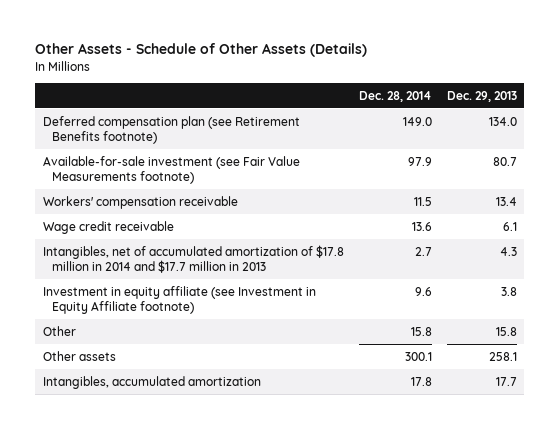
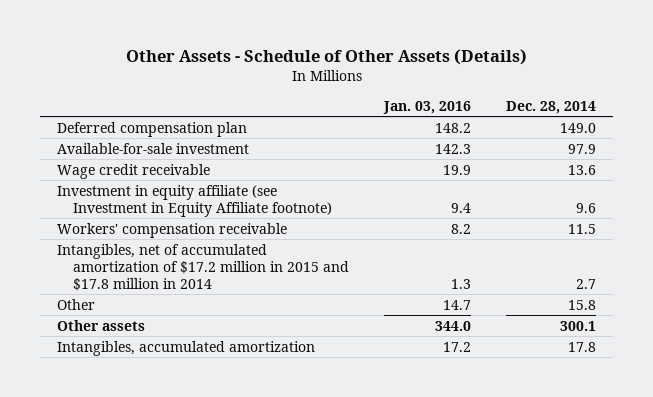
[446,90,517,102] Dec. 29, 2013 -> none
none -> [382,101,471,115] Jan. 03, 2016
[42,115,300,144] Deferred compensation plan (see Retirement Benefits footnote) -> [57,121,248,137] Deferred compensation plan
[42,155,300,184] Available-for-sale investment (see Fair Value Measurements footnote) -> [57,142,250,154] Available-for-sale investment
[42,244,344,273] Intangibles, net of accumulated amortization of $17.8 million in 2014 and $17.7 million in 2013 -> none
[42,195,238,209] Workers' compensation receivable -> [57,222,288,238] Workers' compensation receivable
none -> [57,243,349,291] Intangibles, net of accumulated amortization of $17.2 million in 2015 and $17.8 million in 2014

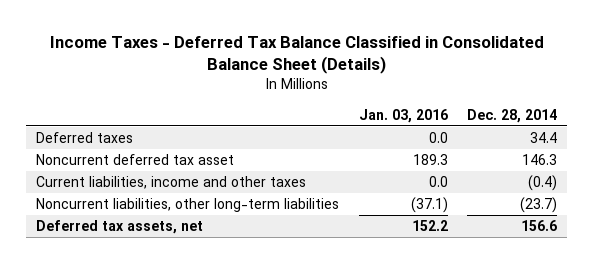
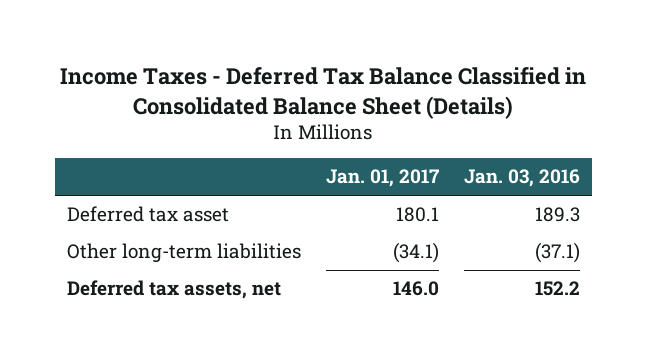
[467,108,558,123] Dec. 28, 2014 -> none
none -> [325,169,439,188] Jan. 01, 2017
[35,132,133,144] Deferred taxes -> none
[35,176,306,190] Current liabilities, income and other taxes -> none
[35,154,234,166] Noncurrent deferred tax asset -> [67,206,230,223] Deferred tax asset
[35,198,339,213] Noncurrent liabilities, other long-term liabilities -> [67,243,302,264] Other long-term liabilities

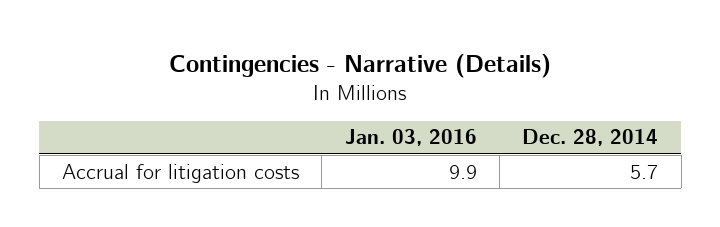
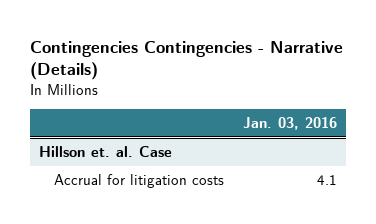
[169,53,552,78] Contingencies - Narrative (Details) -> [30,40,344,81] Contingencies Contingencies - Narrative (Details)
[522,129,659,147] Dec. 28, 2014 -> none
none -> [39,145,173,157] Hillson et. al. Case
[448,164,477,179] 9.9 -> [316,174,337,185] 4.1

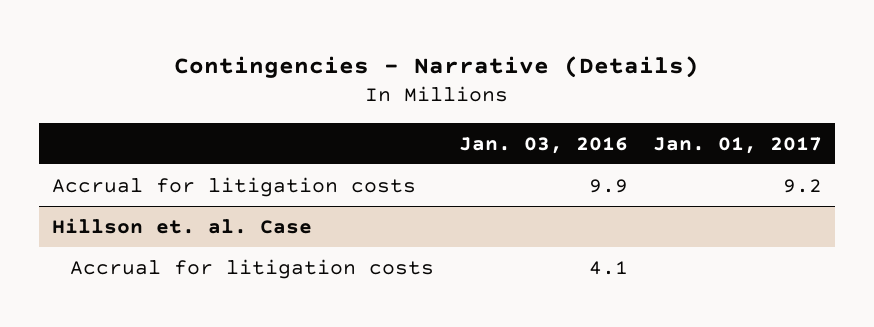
[30,40,344,81] Contingencies Contingencies - Narrative (Details) -> [174,55,700,78] Contingencies - Narrative (Details)
none -> [653,136,823,154] Jan. 01, 2017
none -> [52,176,417,197] Accrual for litigation costs

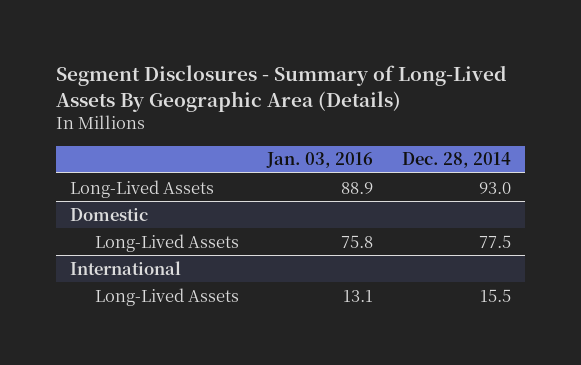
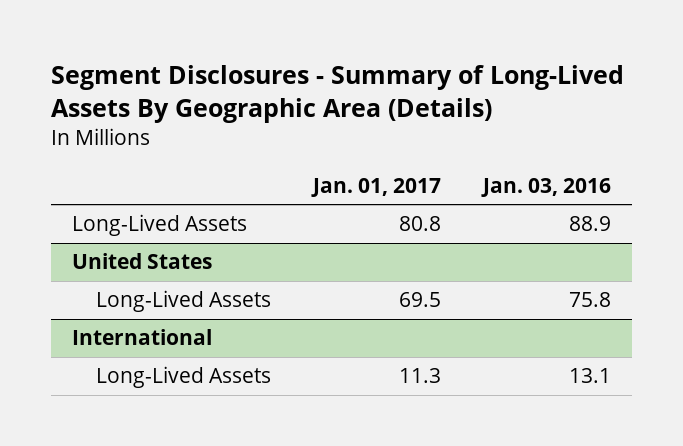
[401,152,511,169] Dec. 28, 2014 -> none
none -> [310,177,441,197] Jan. 01, 2017
[69,207,148,221] Domestic -> [72,253,213,270] United States

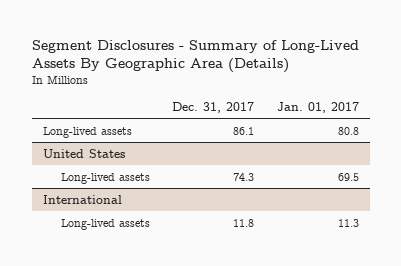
[480,177,611,197] Jan. 03, 2016 -> none
none -> [172,101,255,113] Dec. 31, 2017
[72,214,248,237] Long-Lived Assets -> [42,126,132,138] Long-lived assets
[95,290,271,313] Long-Lived Assets -> [60,172,150,184] Long-lived assets
[95,366,271,389] Long-Lived Assets -> [60,218,150,230] Long-lived assets

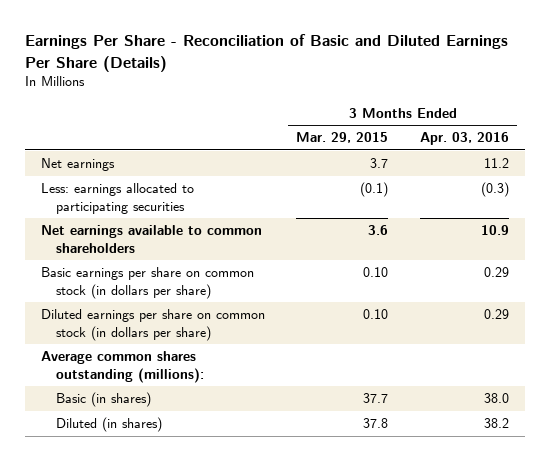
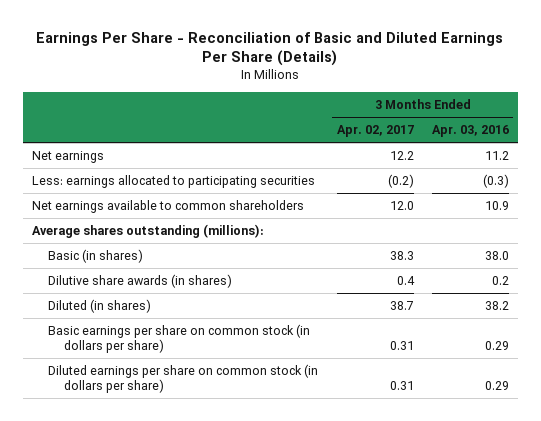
[296,132,389,144] Mar. 29, 2015 -> none
none -> [336,125,414,138] Apr. 02, 2017
[40,351,204,383] Average common shares outstanding (millions): -> [32,224,265,239] Average shares outstanding (millions):
none -> [48,274,233,289] Dilutive share awards (in shares)
[40,267,254,299] Basic earnings per share on common stock (in dollars per share) -> [48,324,311,354] Basic earnings per share on common stock (in dollars per share)
[40,309,265,341] Diluted earnings per share on common stock (in dollars per share) -> [48,364,319,394] Diluted earnings per share on common stock (in dollars per share)

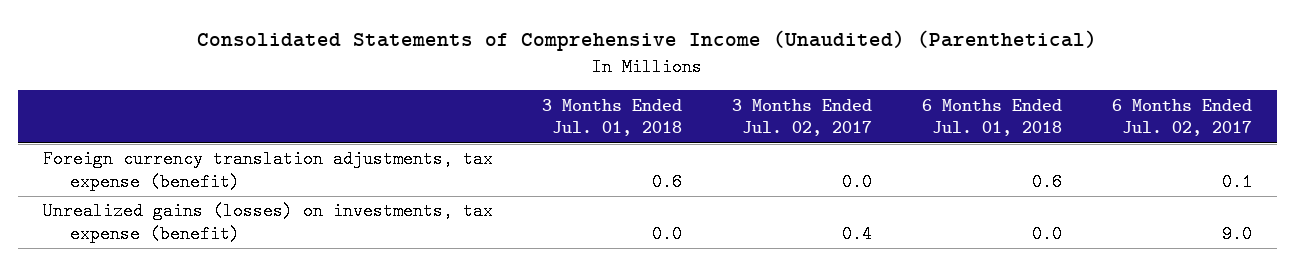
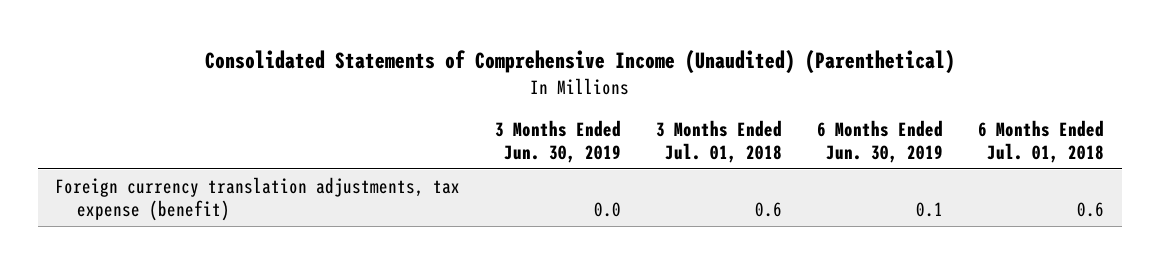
[732,98,873,137] 3 Months Ended Jul. 02, 2017 -> none
[1112,98,1253,137] 6 Months Ended Jul. 02, 2017 -> none
none -> [495,120,622,163] 3 Months Ended Jun. 30, 2019
none -> [817,120,944,163] 6 Months Ended Jun. 30, 2019
[42,202,493,244] Unrealized gains (losses) on investments, tax expense (benefit) -> none

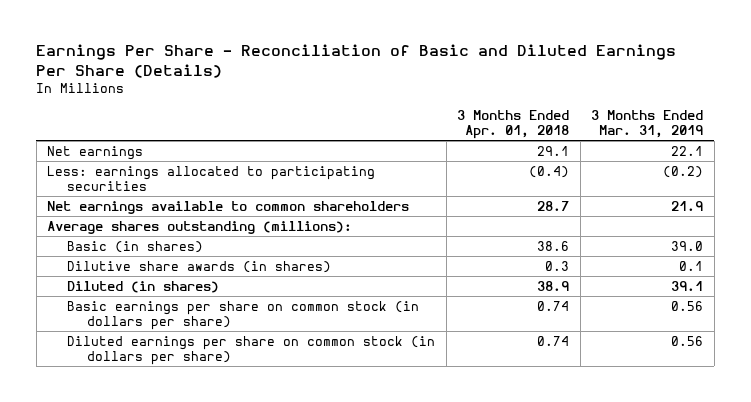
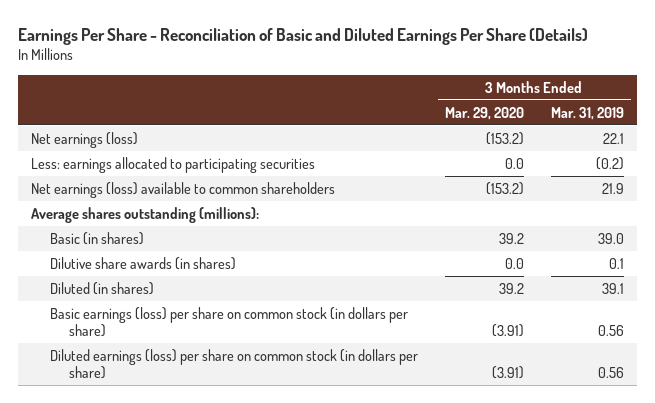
[457,110,570,140] 3 Months Ended Apr. 01, 2018 -> none
none -> [444,106,524,120] Mar. 29, 2020
[47,145,144,160] Net earnings -> [31,131,139,148] Net earnings (loss)
[47,200,410,214] Net earnings available to common shareholders -> [31,181,336,198] Net earnings (loss) available to common shareholders
[67,300,420,330] Basic earnings per share on common stock (in dollars per share) -> [49,306,408,337] Basic earnings (loss) per share on common stock (in dollars per share)
[67,335,436,365] Diluted earnings per share on common stock (in dollars per share) -> [49,348,418,379] Diluted earnings (loss) per share on common stock (in dollars per share)

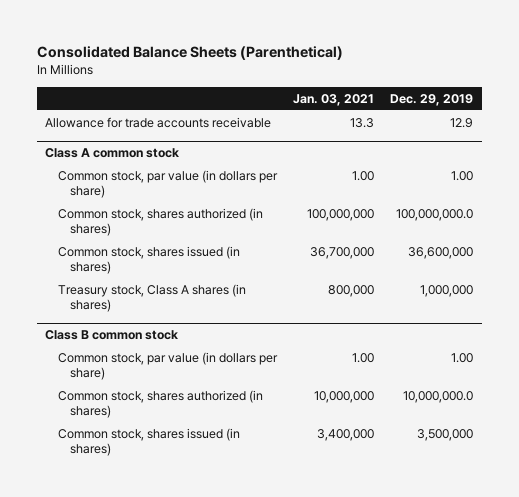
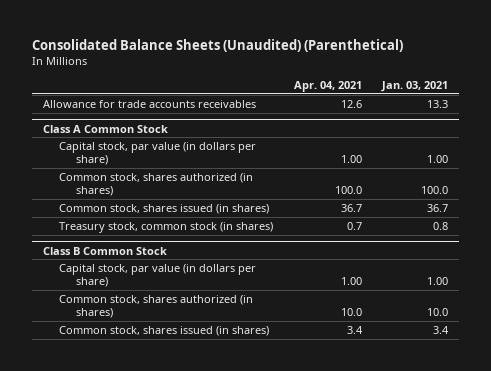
[37,45,344,60] Consolidated Balance Sheets (Parenthetical) -> [32,38,404,52] Consolidated Balance Sheets (Unaudited) (Parenthetical)
[390,93,474,106] Dec. 29, 2019 -> none
none -> [293,80,362,92] Apr. 04, 2021
[45,117,272,129] Allowance for trade accounts receivable -> [42,99,256,108] Allowance for trade accounts receivables
[45,148,180,159] Class A common stock -> [42,124,168,133] Class A Common Stock
[57,170,278,198] Common stock, par value (in dollars per share) -> [59,141,257,166] Capital stock, par value (in dollars per share)
[307,209,375,222] 100,000,000 -> [421,186,449,195] 100.0
[310,247,375,260] 36,700,000 -> [427,203,449,212] 36.7
[57,284,246,312] Treasury stock, Class A shares (in shares) -> [59,221,274,233] Treasury stock, common stock (in shares)
[328,285,375,298] 800,000 -> [433,221,449,230] 0.8
[45,330,179,341] Class B common stock -> [42,246,167,255] Class B Common Stock
[57,352,278,380] Common stock, par value (in dollars per share) -> [59,263,257,288] Capital stock, par value (in dollars per share)
[314,391,375,404] 10,000,000 -> [427,308,449,317] 10.0
[317,429,375,442] 3,400,000 -> [433,325,450,334] 3.4

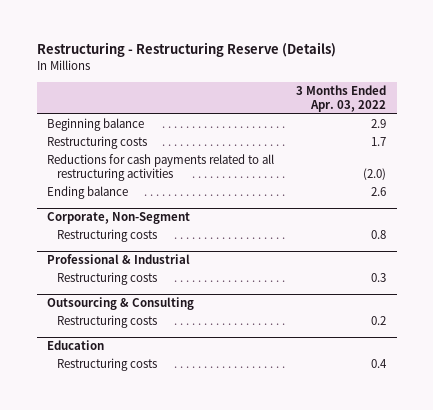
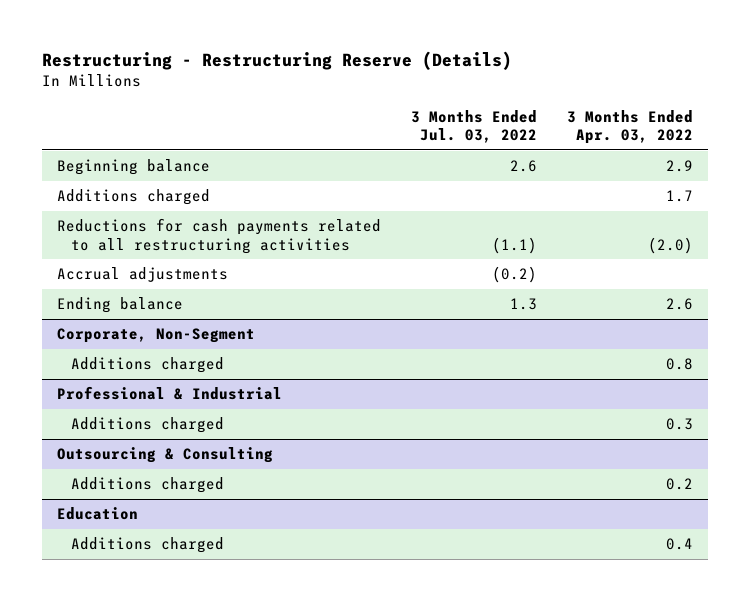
none -> [411,109,538,144] 3 Months Ended Jul. 03, 2022
[47,136,148,150] Restructuring costs -> [57,189,211,206] Additions charged
none -> [57,267,229,283] Accrual adjustments
[57,229,158,243] Restructuring costs -> [70,357,224,374] Additions charged
[57,272,158,286] Restructuring costs -> [70,417,224,434] Additions charged
[57,315,158,329] Restructuring costs -> [70,477,224,494] Additions charged
[57,358,158,372] Restructuring costs -> [70,537,224,554] Additions charged

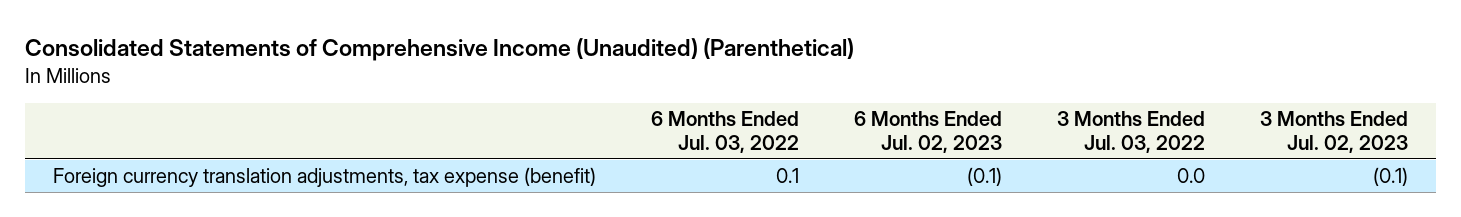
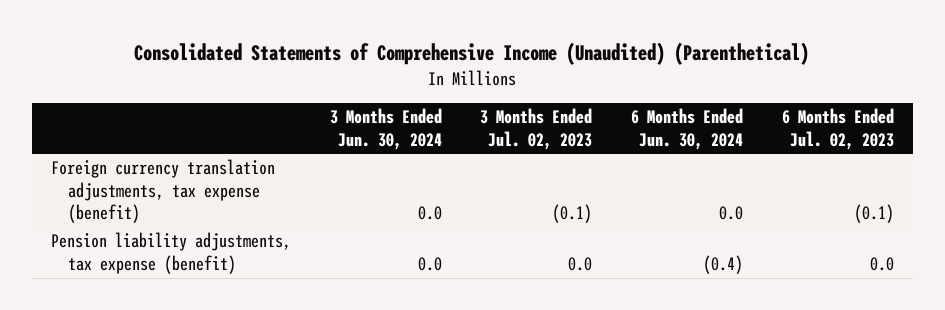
[650,111,799,154] 6 Months Ended Jul. 03, 2022 -> none
[1057,111,1206,154] 3 Months Ended Jul. 03, 2022 -> none
none -> [329,108,442,150] 3 Months Ended Jun. 30, 2024
none -> [631,108,744,150] 6 Months Ended Jun. 30, 2024
none -> [51,232,292,274] Pension liability adjustments, tax expense (benefit)

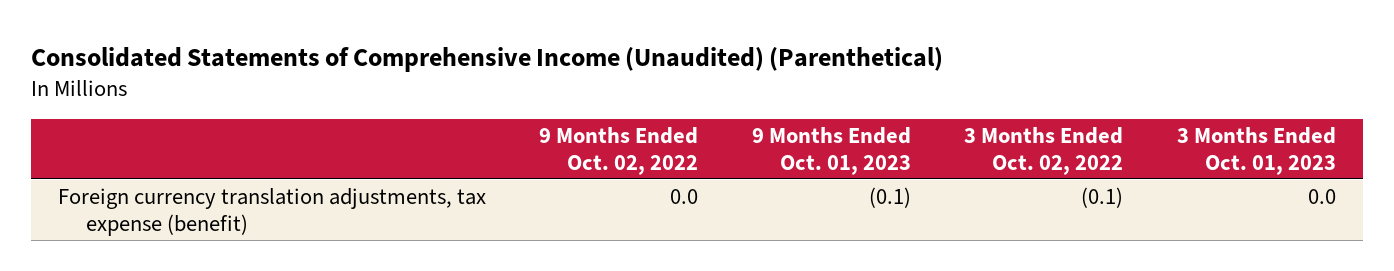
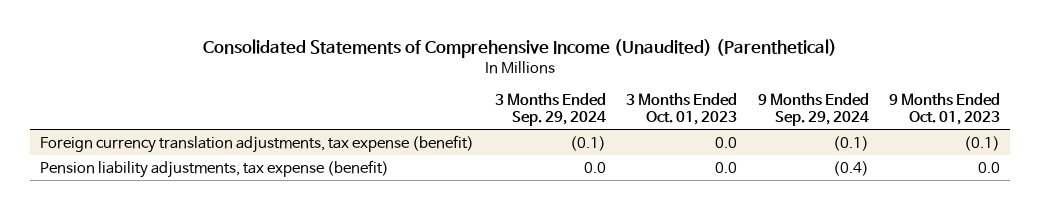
[539,126,699,175] 9 Months Ended Oct. 02, 2022 -> none
[964,126,1124,175] 3 Months Ended Oct. 02, 2022 -> none
none -> [494,92,606,127] 3 Months Ended Sep. 29, 2024
none -> [757,92,869,127] 9 Months Ended Sep. 29, 2024
none -> [40,159,390,178] Pension liability adjustments, tax expense (benefit)

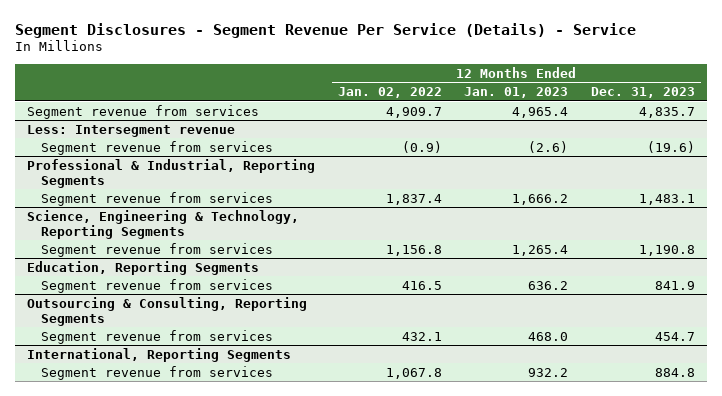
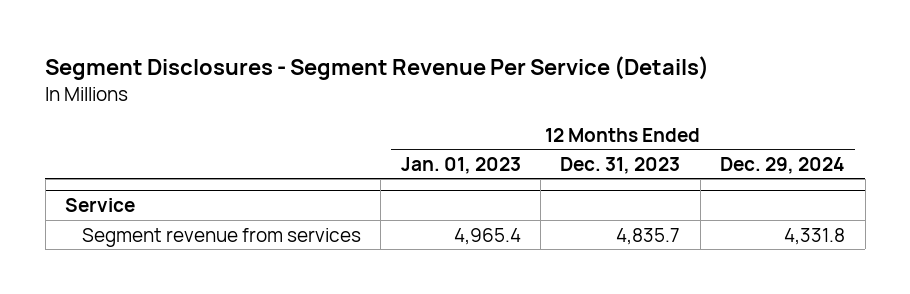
[15,22,637,38] Segment Disclosures - Segment Revenue Per Service (Details) - Service -> [45,56,710,81] Segment Disclosures - Segment Revenue Per Service (Details)
[337,87,442,99] Jan. 02, 2022 -> none
none -> [720,156,846,174] Dec. 29, 2024
none -> [65,198,136,213] Service
[26,124,235,137] Less: Intersegment revenue -> none
[40,140,273,155] Segment revenue from services -> none
[26,158,315,188] Professional & Industrial, Reporting Segments -> none
[40,191,273,206] Segment revenue from services -> none
[26,209,299,239] Science, Engineering & Technology, Reporting Segments -> none
[40,242,273,257] Segment revenue from services -> none
[26,260,259,275] Education, Reporting Segments -> none
[40,278,273,293] Segment revenue from services -> none
[26,296,307,326] Outsourcing & Consulting, Reporting Segments -> none
[40,329,273,344] Segment revenue from services -> none
[26,347,291,362] International, Reporting Segments -> none
[40,365,273,380] Segment revenue from services -> none

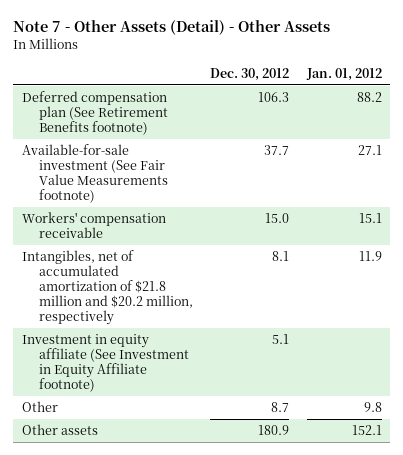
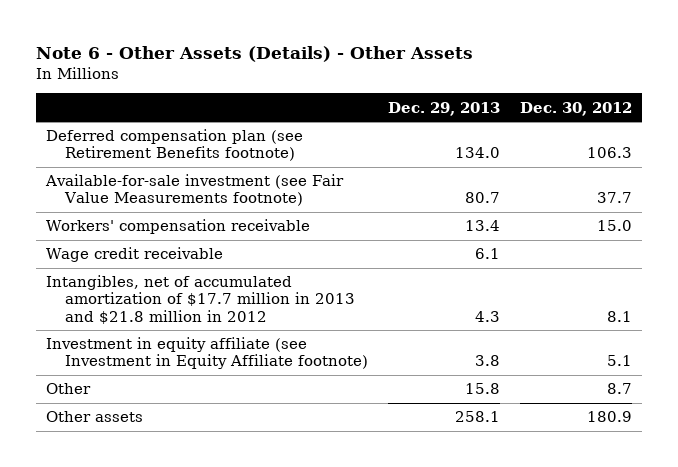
[13,20,331,36] Note 7 - Other Assets (Detail) - Other Assets -> [36,46,474,63] Note 6 - Other Assets (Details) - Other Assets
[305,67,382,81] Jan. 01, 2012 -> none
none -> [387,101,500,116] Dec. 29, 2013
[21,90,168,135] Deferred compensation plan (See Retirement Benefits footnote) -> [46,129,304,162] Deferred compensation plan (see Retirement Benefits footnote)
[21,143,168,204] Available-for-sale investment (See Fair Value Measurements footnote) -> [45,174,345,207] Available-for-sale investment (see Fair Value Measurements footnote)
none -> [46,247,224,263] Wage credit receivable
[21,249,193,326] Intangibles, net of accumulated amortization of $21.8 million and $20.2 million, respectively -> [46,275,355,324] Intangibles, net of accumulated amortization of $17.7 million in 2013 and $21.8 million in 2012
[21,333,189,393] Investment in equity affiliate (See Investment in Equity Affiliate footnote) -> [46,337,368,370] Investment in equity affiliate (see Investment in Equity Affiliate footnote)

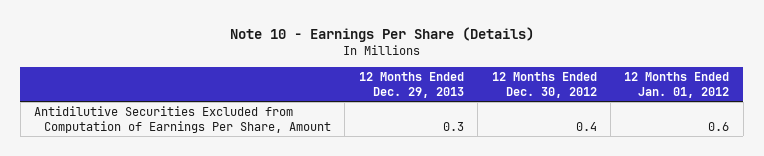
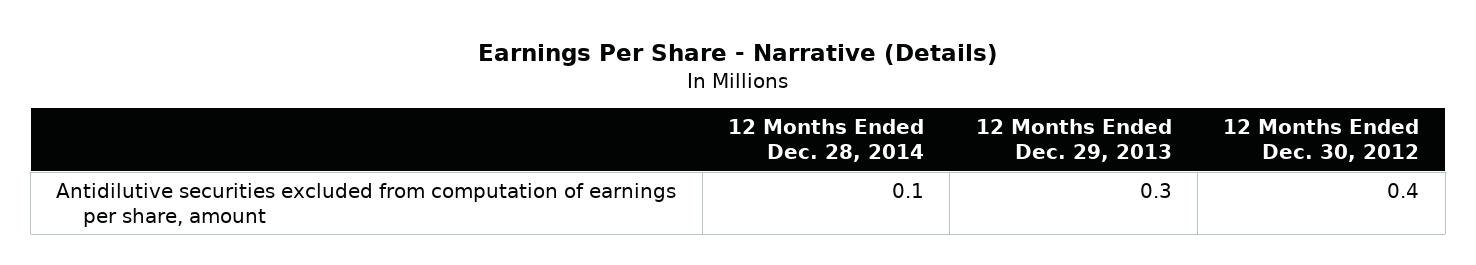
[229,26,534,42] Note 10 - Earnings Per Share (Details) -> [477,44,998,67] Earnings Per Share - Narrative (Details)
[624,72,730,98] 12 Months Ended Jan. 01, 2012 -> none
none -> [728,119,925,162] 12 Months Ended Dec. 28, 2014
[34,106,331,133] Antidilutive Securities Excluded from Computation of Earnings Per Share, Amount -> [56,183,677,227] Antidilutive securities excluded from computation of earnings per share, amount

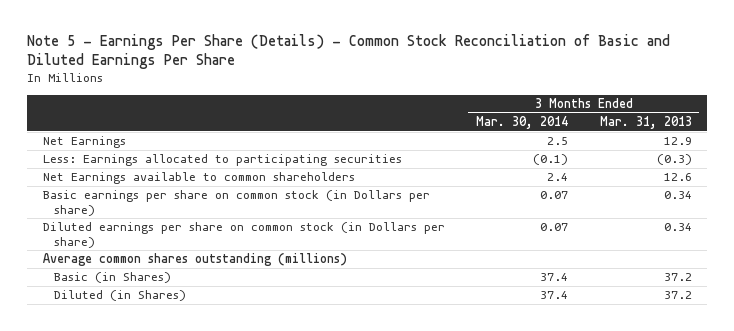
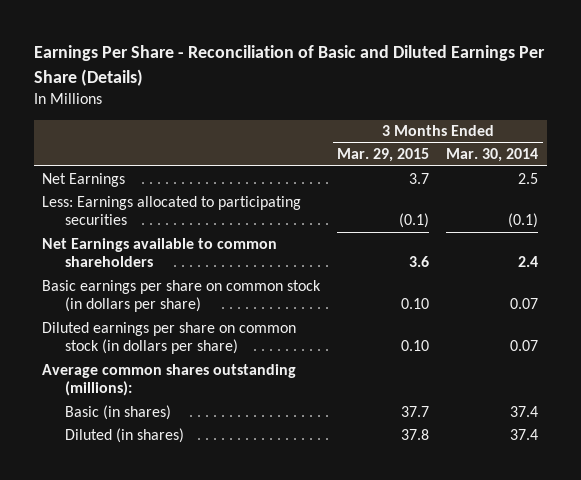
[26,34,670,70] Note 5 - Earnings Per Share (Details) - Common Stock Reconciliation of Basic and Diluted Earnings Per Share -> [33,45,545,86] Earnings Per Share - Reconciliation of Basic and Diluted Earnings Per Share (Details)
[599,116,692,130] Mar. 31, 2013 -> none
none -> [337,148,430,163] Mar. 29, 2015
[42,190,430,216] Basic earnings per share on common stock (in Dollars per share) -> [42,279,322,313] Basic earnings per share on common stock (in dollars per share)
[42,222,445,248] Diluted earnings per share on common stock (in Dollars per share) -> [42,321,297,355] Diluted earnings per share on common stock (in dollars per share)
[42,253,347,267] Average common shares outstanding (millions) -> [42,363,297,397] Average common shares outstanding (millions):
[54,272,172,284] Basic (in Shares) -> [64,404,171,420] Basic (in shares)
[54,290,187,302] Diluted (in Shares) -> [64,427,184,443] Diluted (in shares)

